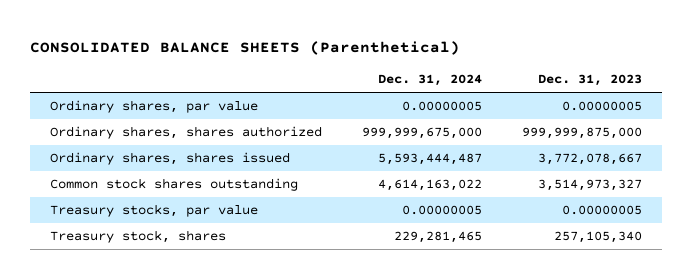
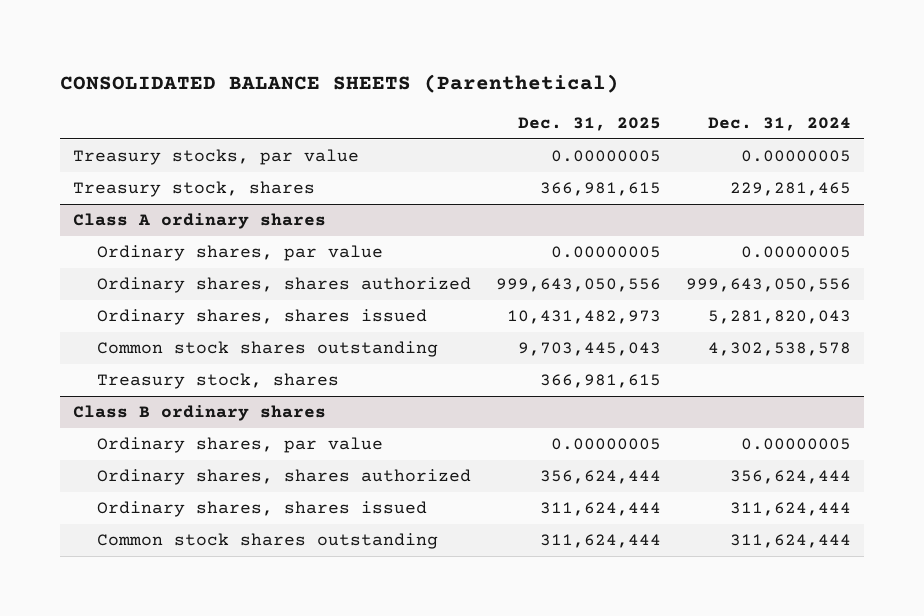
[537,74,642,87] Dec. 31, 2023 -> none
none -> [517,117,661,132] Dec. 31, 2025
[50,100,259,114] Ordinary shares, par value -> none
[50,126,323,140] Ordinary shares, shares authorized -> none
[50,152,291,166] Ordinary shares, shares issued -> none
[50,178,299,192] Common stock shares outstanding -> none
none -> [73,213,327,230] Class A ordinary shares
none -> [96,245,383,262] Ordinary shares, par value
none -> [96,277,471,294] Ordinary shares, shares authorized
none -> [96,309,427,326] Ordinary shares, shares issued
none -> [96,341,438,358] Common stock shares outstanding
none -> [96,373,339,390] Treasury stock, shares
none -> [73,405,327,422] Class B ordinary shares
none -> [96,437,383,454] Ordinary shares, par value
none -> [96,469,471,486] Ordinary shares, shares authorized
none -> [96,501,427,518] Ordinary shares, shares issued
none -> [96,533,438,550] Common stock shares outstanding

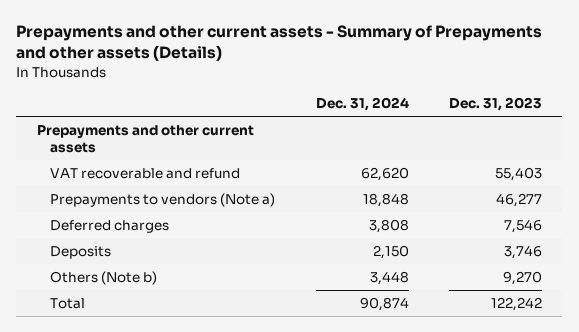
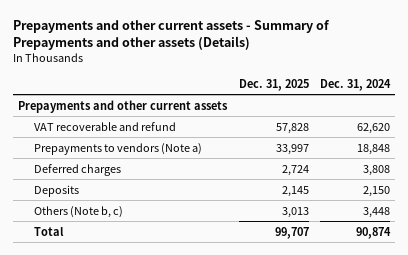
[448,97,542,112] Dec. 31, 2023 -> none
none -> [238,78,309,91] Dec. 31, 2025
[50,270,158,285] Others (Note b) -> [34,205,124,218] Others (Note b, c)

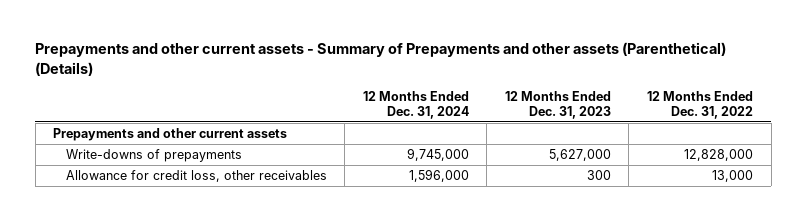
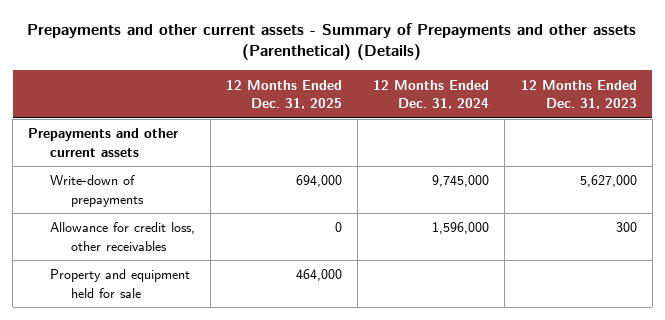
[646,91,753,120] 12 Months Ended Dec. 31, 2022 -> none
none -> [226,79,343,110] 12 Months Ended Dec. 31, 2025
[65,148,242,162] Write-downs of prepayments -> [49,175,145,207] Write-down of prepayments
none -> [49,269,190,298] Property and equipment held for sale

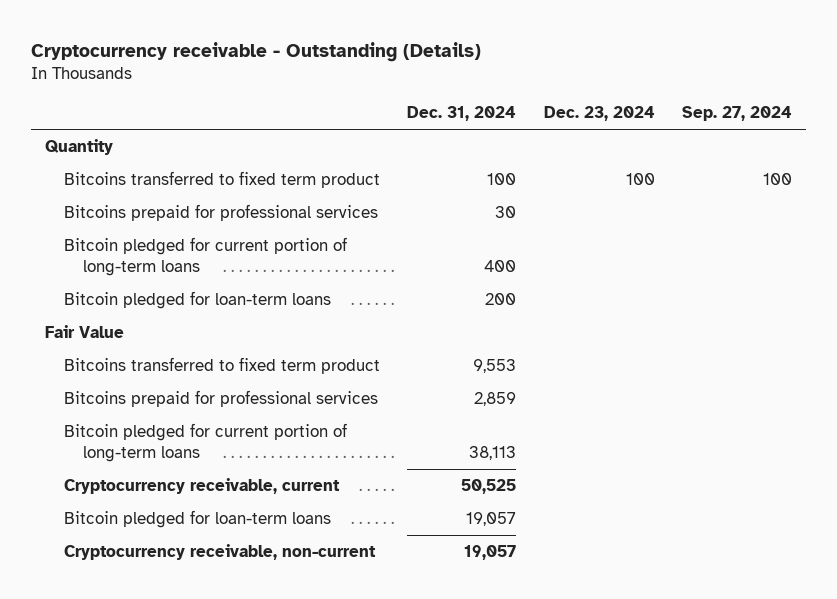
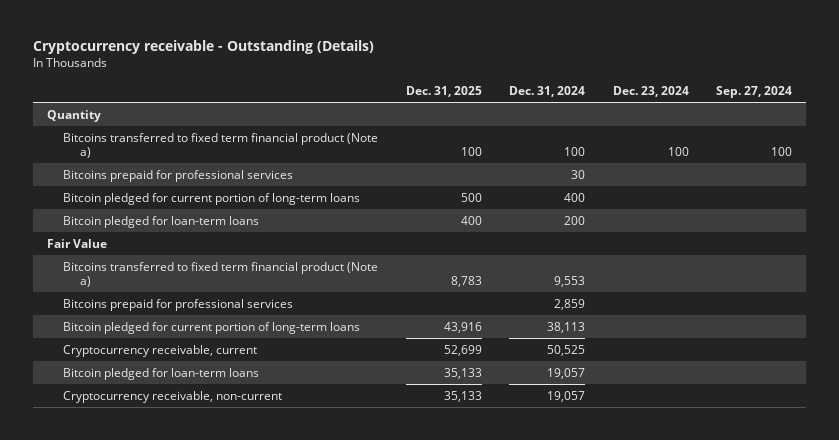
none -> [405,85,482,97] Dec. 31, 2025
[63,171,380,189] Bitcoins transferred to fixed term product -> [63,132,379,159] Bitcoins transferred to fixed term financial product (Note a)
[63,357,380,375] Bitcoins transferred to fixed term product -> [63,261,379,288] Bitcoins transferred to fixed term financial product (Note a)

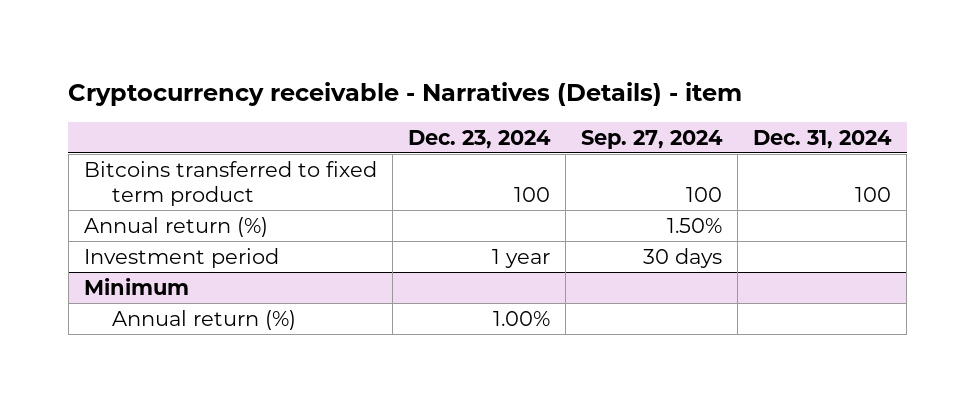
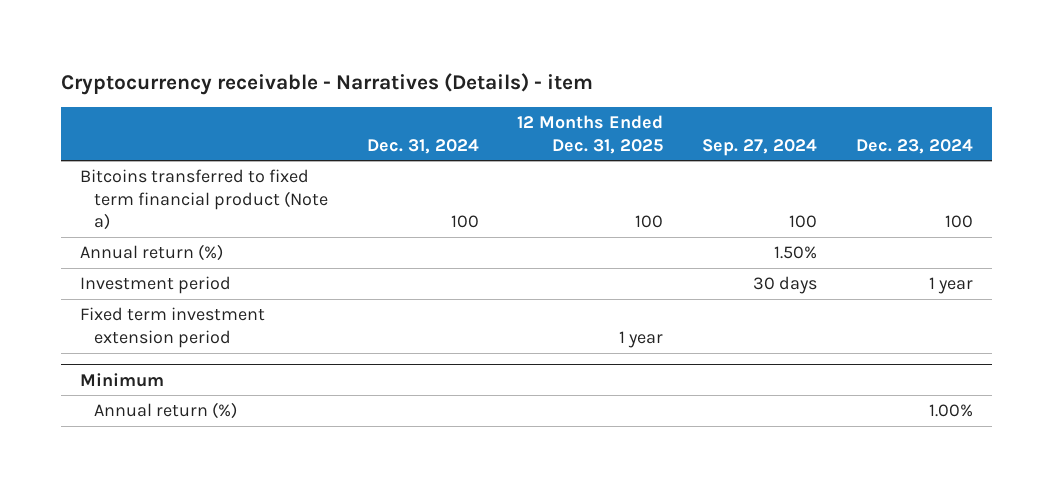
none -> [517,115,664,154] 12 Months Ended Dec. 31, 2025
[83,160,377,206] Bitcoins transferred to fixed term product -> [80,169,328,231] Bitcoins transferred to fixed term financial product (Note a)
none -> [80,307,266,348] Fixed term investment extension period

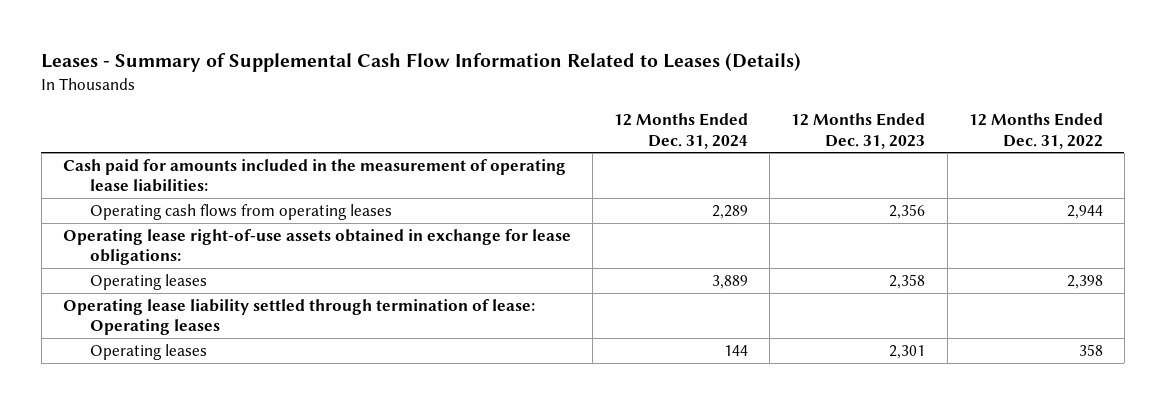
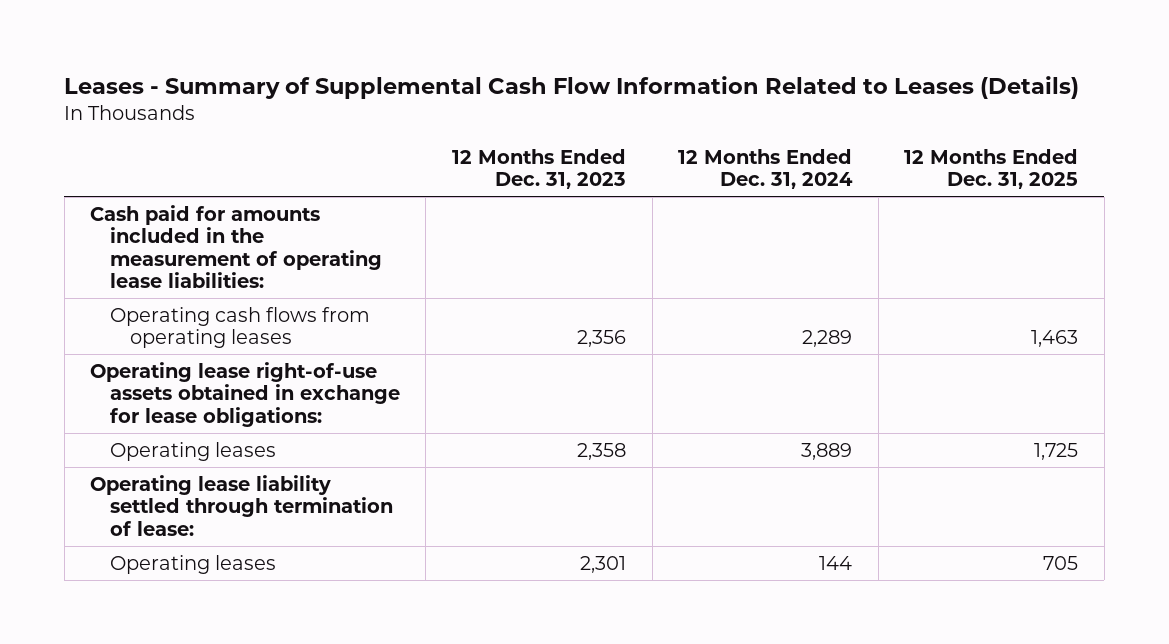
[968,113,1103,149] 12 Months Ended Dec. 31, 2022 -> none
none -> [904,148,1079,190] 12 Months Ended Dec. 31, 2025
[62,298,535,336] Operating lease liability settled through termination of lease: Operating leases -> [90,474,393,536] Operating lease liability settled through termination of lease:

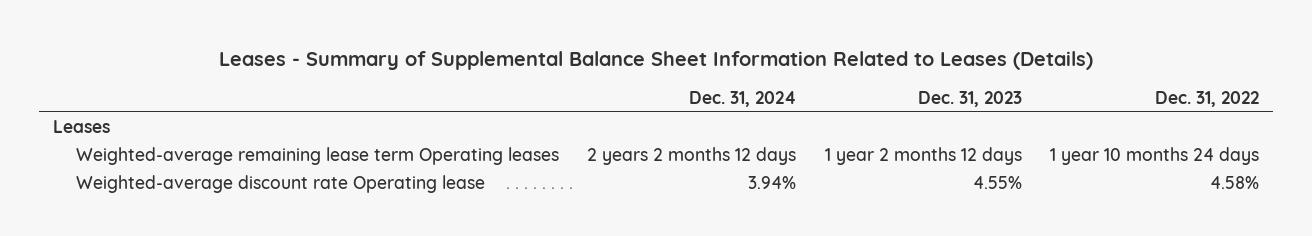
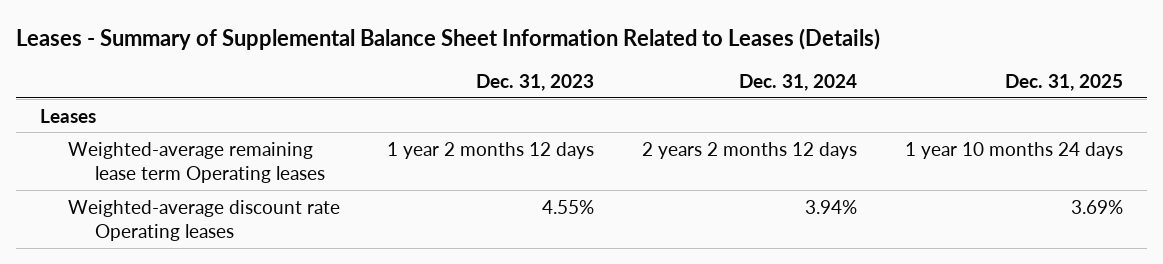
[1154,90,1259,107] Dec. 31, 2022 -> none
none -> [1004,74,1123,92] Dec. 31, 2025
[76,175,486,194] Weighted-average discount rate Operating lease -> [67,199,340,242] Weighted-average discount rate Operating leases

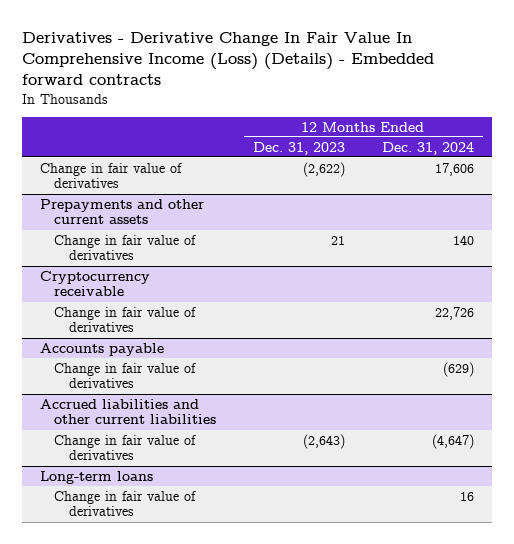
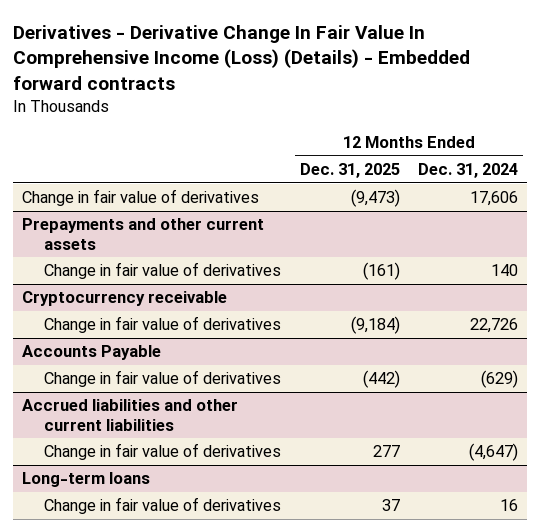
[253,141,346,155] Dec. 31, 2023 -> none
none -> [299,163,400,179] Dec. 31, 2025
[40,342,165,356] Accounts payable -> [22,345,162,361] Accounts Payable

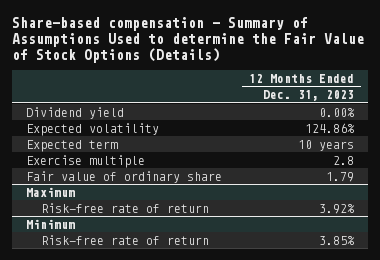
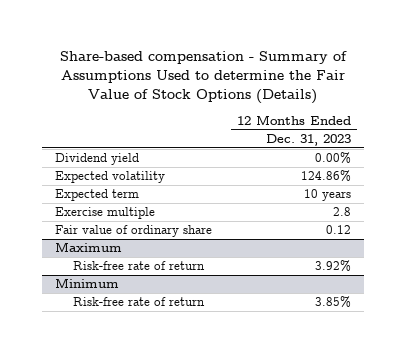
[326,171,355,182] 1.79 -> [325,225,351,235] 0.12

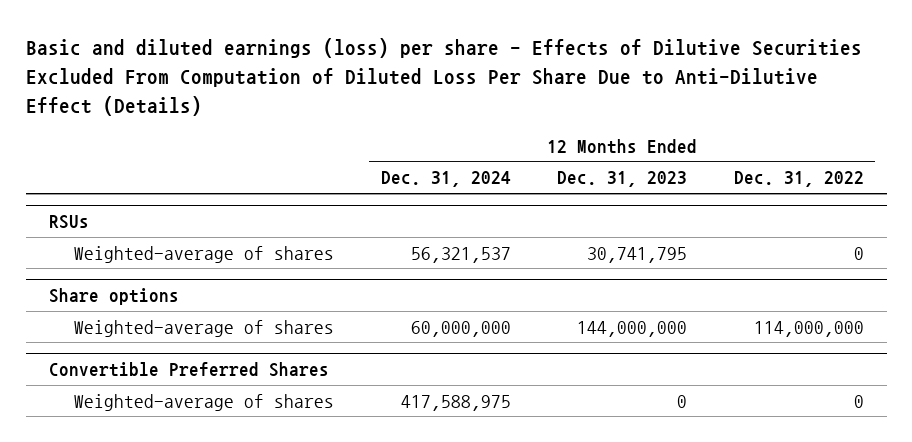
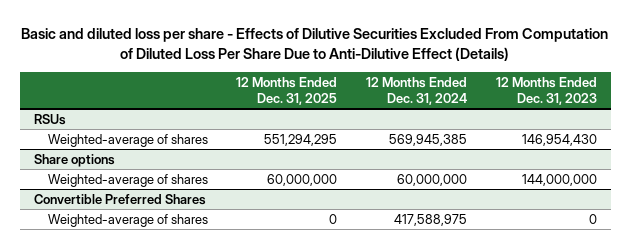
[25,38,862,116] Basic and diluted earnings (loss) per share - Effects of Dilutive Securities Excluded From Computation of Diluted Loss Per Share Due to Anti-Dilutive Effect (Details) -> [21,28,609,62] Basic and diluted loss per share - Effects of Dilutive Securities Excluded From Computation of Diluted Loss Per Share Due to Anti-Dilutive Effect (Details)
[733,171,864,188] Dec. 31, 2022 -> none
none -> [236,76,338,105] 12 Months Ended Dec. 31, 2025
[410,246,511,263] 56,321,537 -> [388,133,467,146] 569,945,385
[587,246,688,263] 30,741,795 -> [521,133,597,146] 146,954,430

